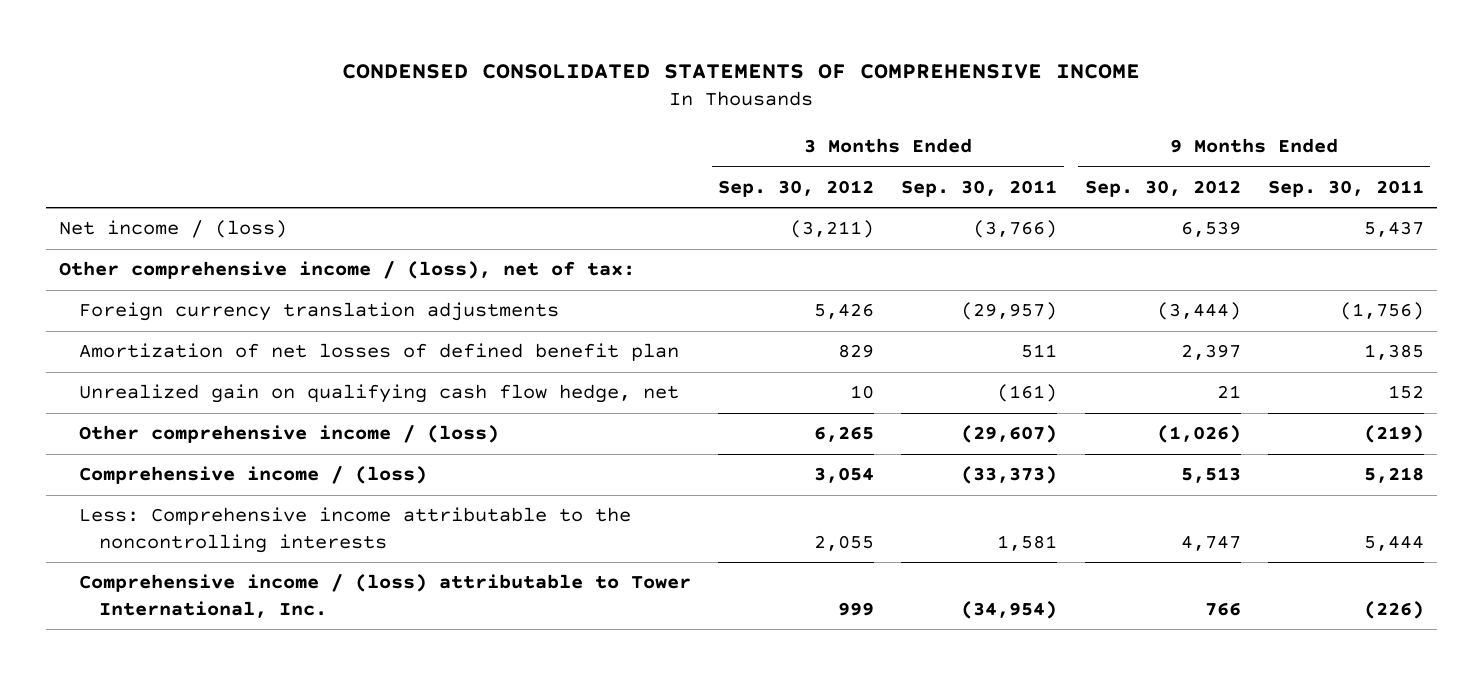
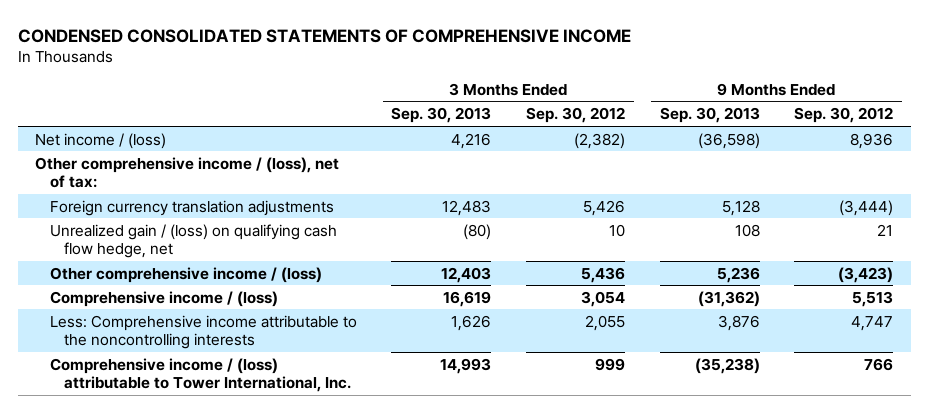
[901,179,1058,197] Sep. 30, 2011 -> none
[1267,179,1424,197] Sep. 30, 2011 -> none
none -> [391,107,492,124] Sep. 30, 2013
none -> [659,107,760,124] Sep. 30, 2013
[790,220,875,239] (3,211) -> [573,132,625,149] (2,382)
[1180,221,1241,238] 6,539 -> [850,132,894,149] 8,936
[79,343,680,362] Amortization of net losses of defined benefit plan -> none
[79,384,680,404] Unrealized gain on qualifying cash flow hedge, net -> [49,223,337,259] Unrealized gain / (loss) on qualifying cash flow hedge, net
[814,426,875,443] 6,265 -> [580,266,625,283] 5,436
[1156,425,1241,444] (1,026) -> [838,266,894,283] (3,423)

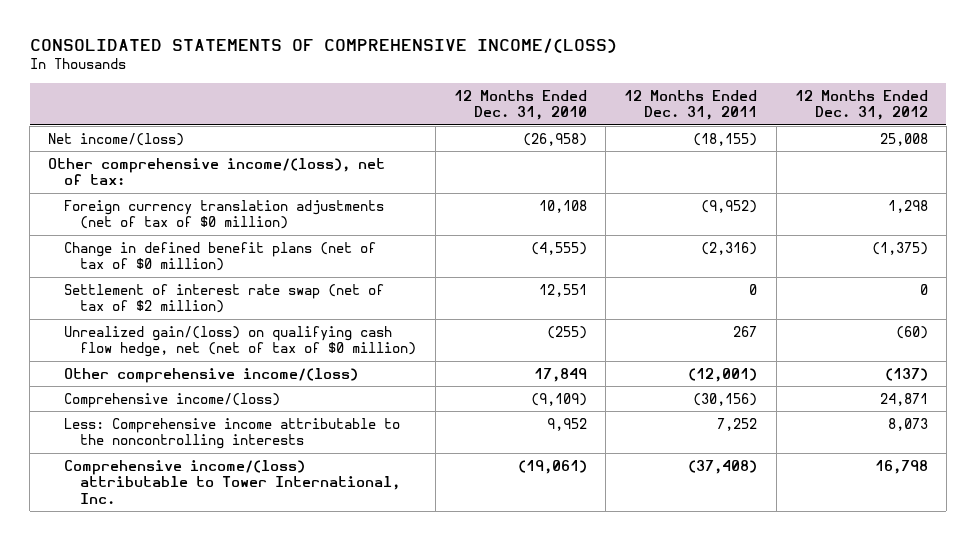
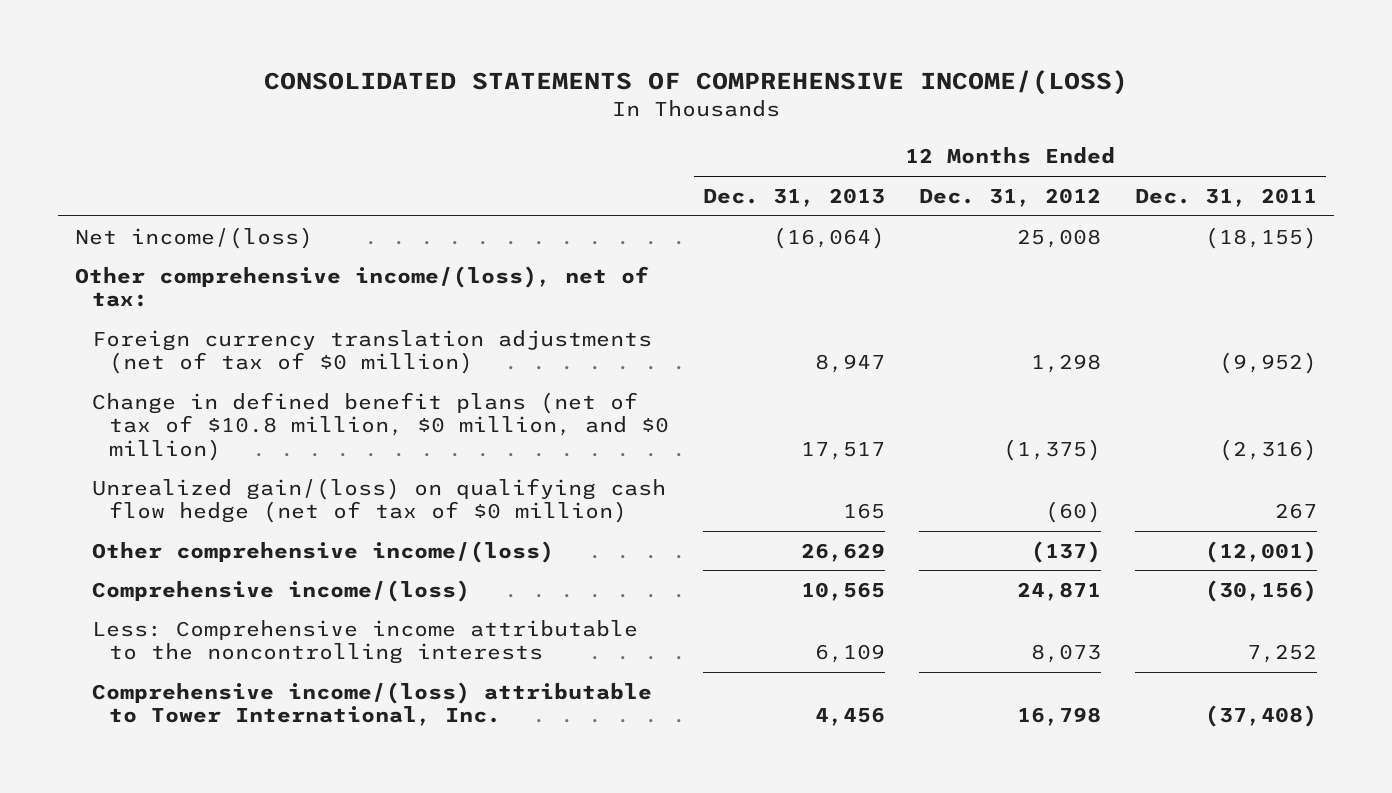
[453,89,587,121] 12 Months Ended Dec. 31, 2010 -> none
none -> [702,187,885,207] Dec. 31, 2013
[64,283,385,314] Settlement of interest rate swap (net of tax of $2 million) -> none
[64,241,377,272] Change in defined benefit plans (net of tax of $0 million) -> [91,391,669,461] Change in defined benefit plans (net of tax of $10.8 million, $0 million, and $0 million)
[64,325,417,358] Unrealized gain/(loss) on qualifying cash flow hedge, net (net of tax of $0 million) -> [91,477,666,524] Unrealized gain/(loss) on qualifying cash flow hedge (net of tax of $0 million)

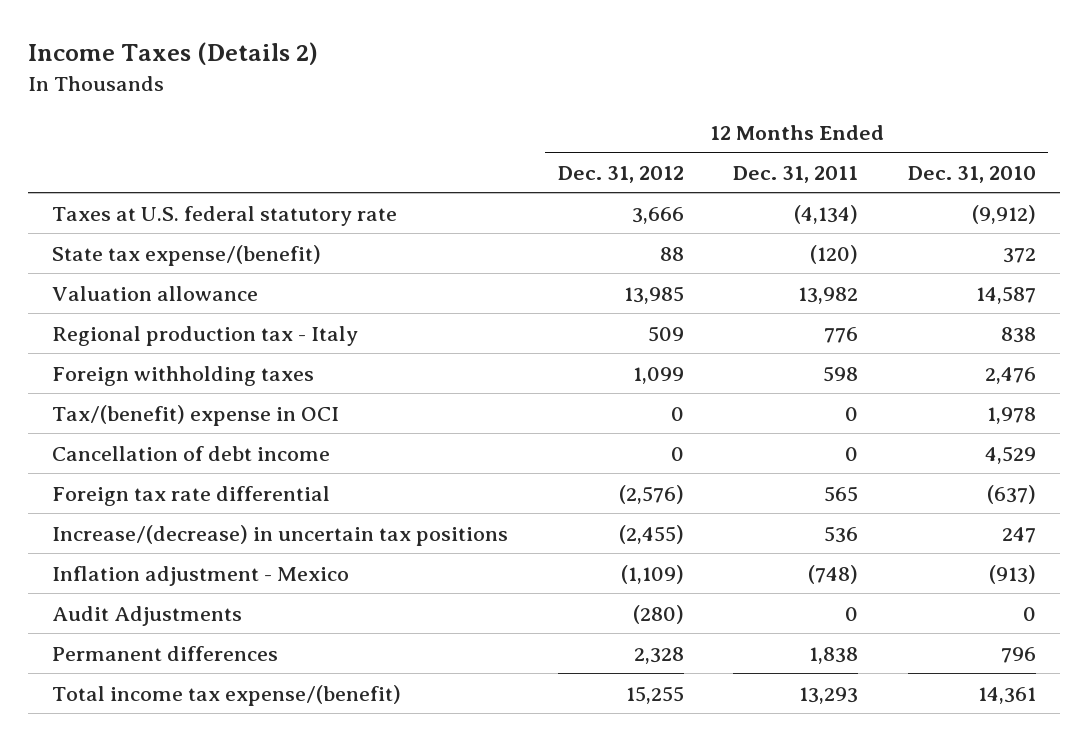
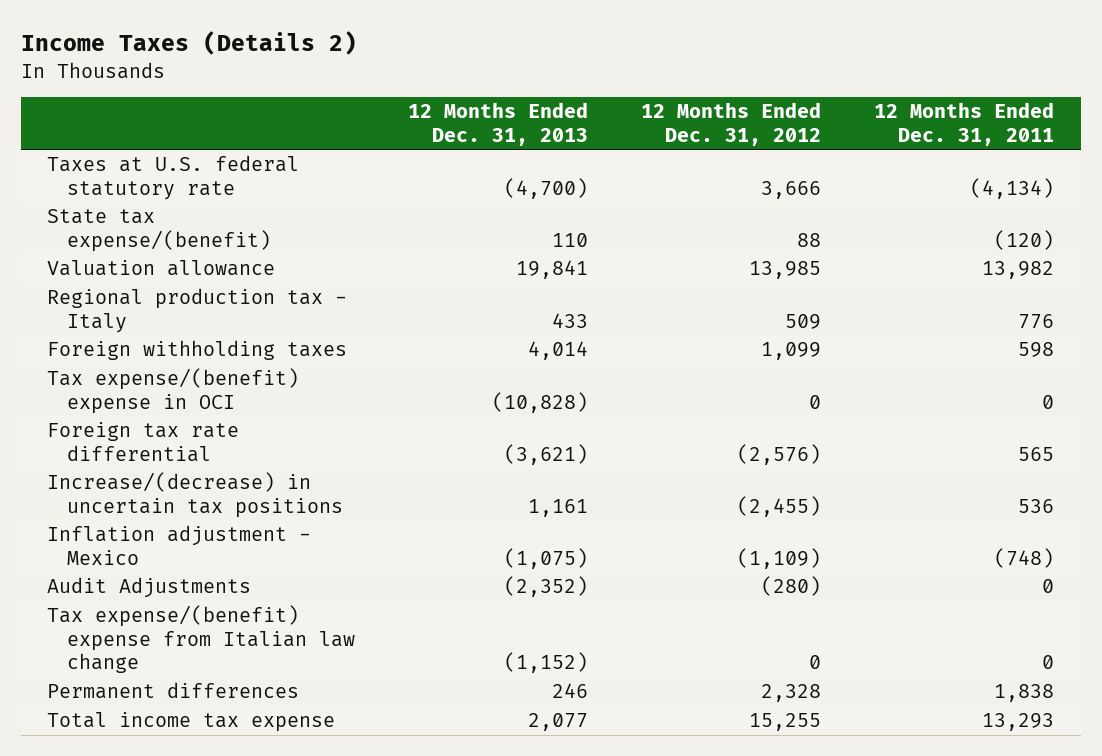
[907,165,1036,183] Dec. 31, 2010 -> none
none -> [408,102,589,146] 12 Months Ended Dec. 31, 2013
[52,445,331,461] Cancellation of debt income -> none
[52,404,340,426] Tax/(benefit) expense in OCI -> [47,368,300,414] Tax expense/(benefit) expense in OCI
none -> [47,605,356,674] Tax expense/(benefit) expense from Italian law change
[52,684,402,706] Total income tax expense/(benefit) -> [47,712,336,733] Total income tax expense

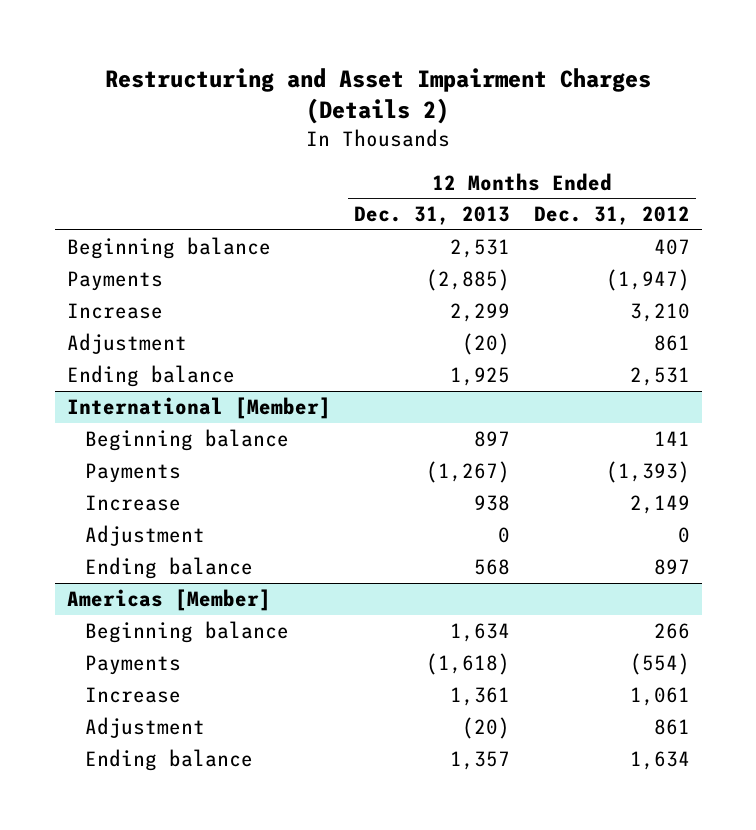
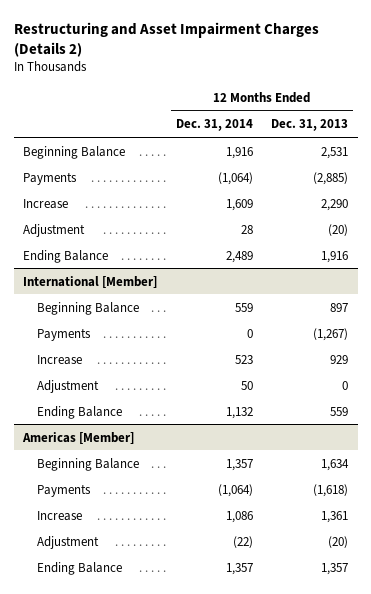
[533,206,690,226] Dec. 31, 2012 -> none
none -> [175,119,253,132] Dec. 31, 2014
[66,236,271,259] Beginning balance -> [22,145,125,159] Beginning Balance
[450,302,511,322] 2,299 -> [321,198,349,211] 2,290
[66,364,235,387] Ending balance -> [22,249,108,263] Ending Balance
[450,366,511,386] 1,925 -> [321,250,349,263] 1,916
[84,428,289,451] Beginning balance -> [36,301,139,315] Beginning Balance
[474,494,511,511] 938 -> [330,354,349,364] 929
[84,556,253,579] Ending balance -> [36,405,122,419] Ending Balance
[474,558,511,575] 568 -> [330,406,349,416] 559
[84,620,289,643] Beginning balance -> [36,457,139,471] Beginning Balance
[84,748,253,771] Ending balance -> [36,561,122,575] Ending Balance

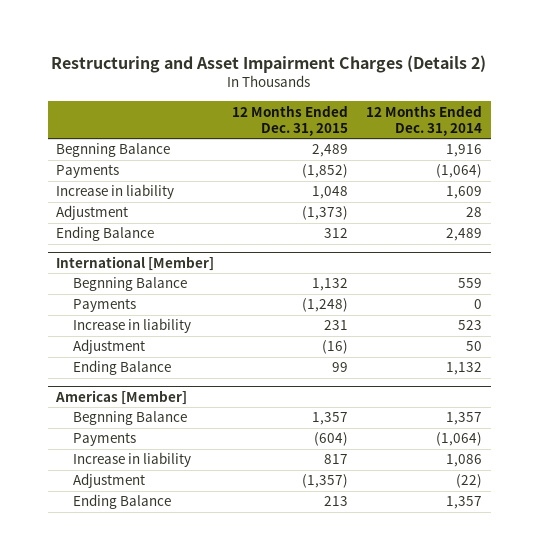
[271,119,349,132] Dec. 31, 2013 -> none
none -> [232,104,349,136] 12 Months Ended Dec. 31, 2015
[22,145,125,159] Beginning Balance -> [56,143,171,158] Begnning Balance
[22,198,68,209] Increase -> [56,184,175,200] Increase in liability
[36,301,139,315] Beginning Balance -> [72,277,187,292] Begnning Balance
[36,354,82,365] Increase -> [72,318,191,334] Increase in liability
[36,457,139,471] Beginning Balance -> [72,411,187,426] Begnning Balance
[36,510,82,521] Increase -> [72,452,191,468] Increase in liability

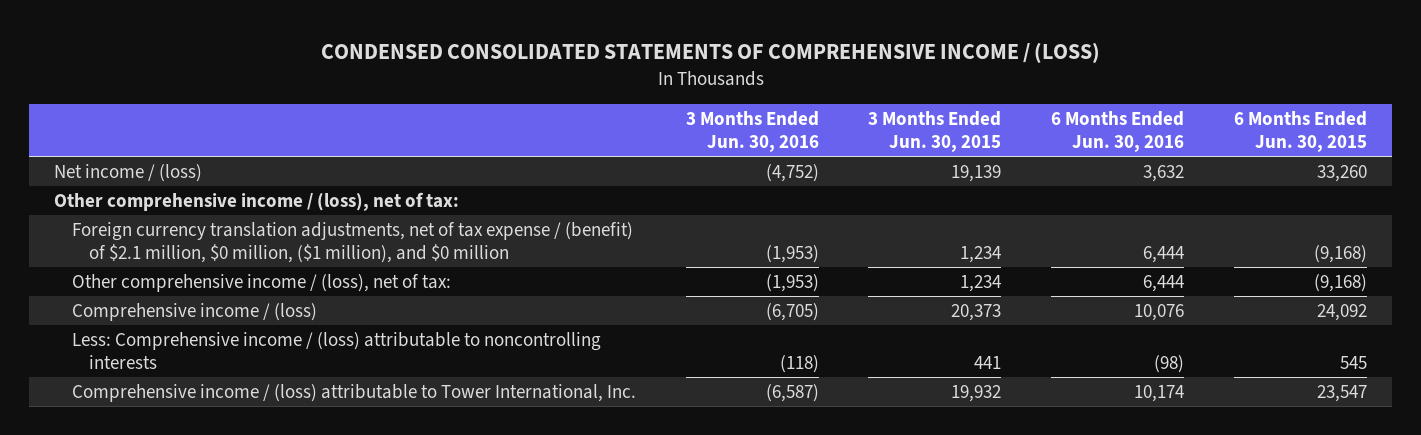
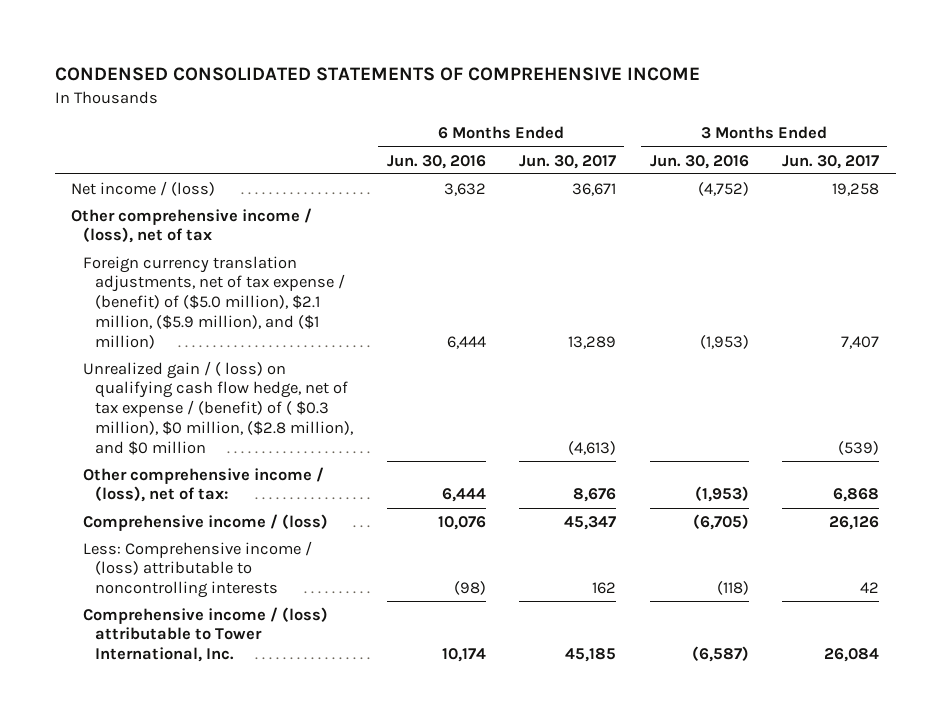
[320,42,1100,64] CONDENSED CONSOLIDATED STATEMENTS OF COMPREHENSIVE INCOME / (LOSS) -> [54,67,700,82] CONDENSED CONSOLIDATED STATEMENTS OF COMPREHENSIVE INCOME
[868,110,1002,153] 3 Months Ended Jun. 30, 2015 -> none
[1234,110,1368,153] 6 Months Ended Jun. 30, 2015 -> none
none -> [519,154,617,169] Jun. 30, 2017
none -> [782,154,880,169] Jun. 30, 2017
[54,191,460,211] Other comprehensive income / (loss), net of tax: -> [71,207,313,244] Other comprehensive income / (loss), net of tax
[71,221,633,264] Foreign currency translation adjustments, net of tax expense / (benefit) of $2.1 million, $0 million, ($1 million), and $0 million -> [83,255,346,349] Foreign currency translation adjustments, net of tax expense / (benefit) of ($5.0 million), $2.1 million, ($5.9 million), and ($1 million)
none -> [83,360,354,455] Unrealized gain / ( loss) on qualifying cash flow hedge, net of tax expense / (benefit) of ( $0.3 million), $0 million, ($2.8 million), and $0 million

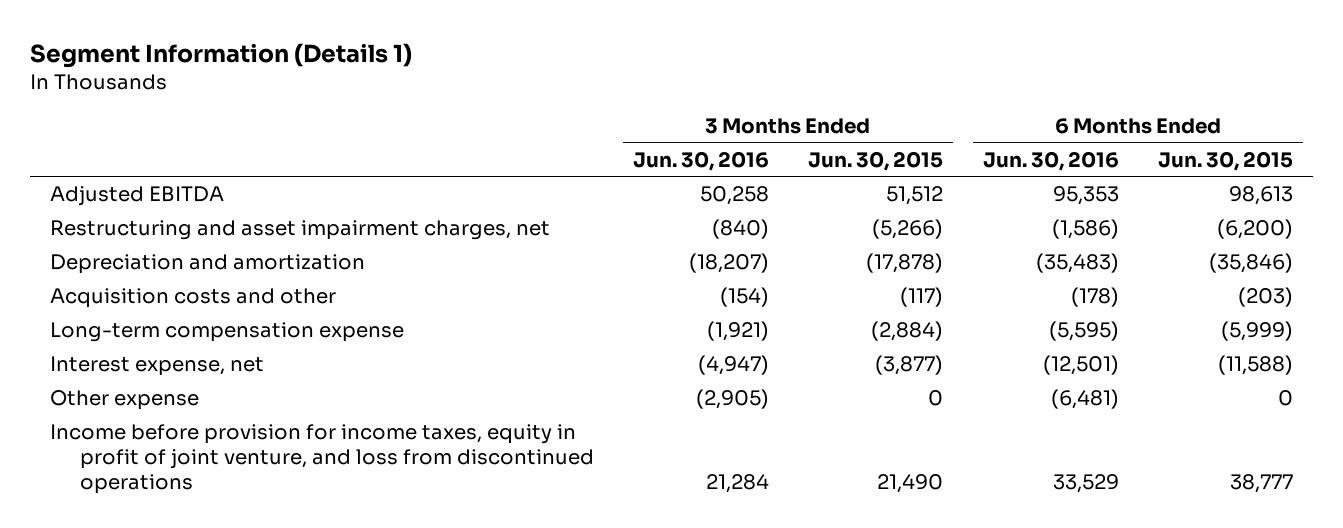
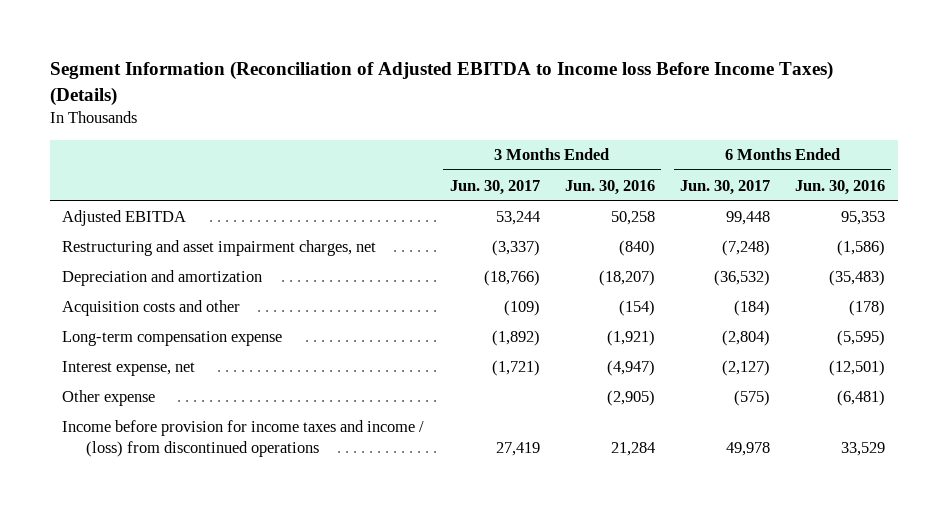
[30,42,413,68] Segment Information (Details 1) -> [49,61,833,106] Segment Information (Reconciliation of Adjusted EBITDA to Income loss Before Income Taxes) (Details)
[808,150,944,171] Jun. 30, 2015 -> none
[1157,150,1293,171] Jun. 30, 2015 -> none
none -> [449,179,540,195] Jun. 30, 2017
none -> [679,179,770,195] Jun. 30, 2017
[49,424,594,494] Income before provision for income taxes, equity in profit of joint venture, and loss from discontinued operations -> [62,419,425,457] Income before provision for income taxes and income / (loss) from discontinued operations

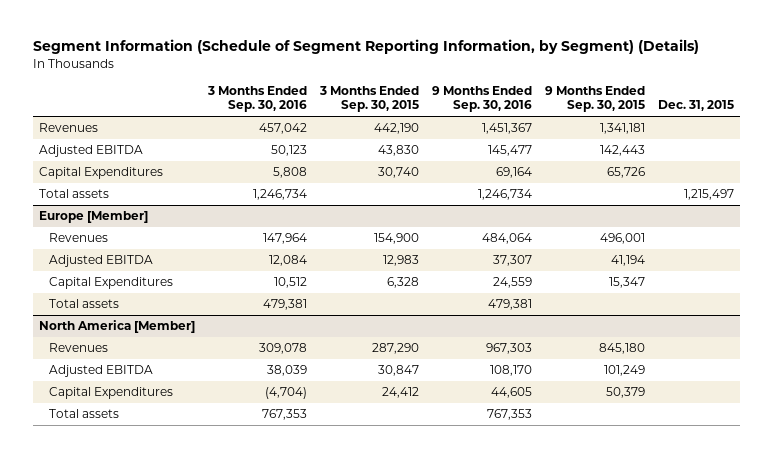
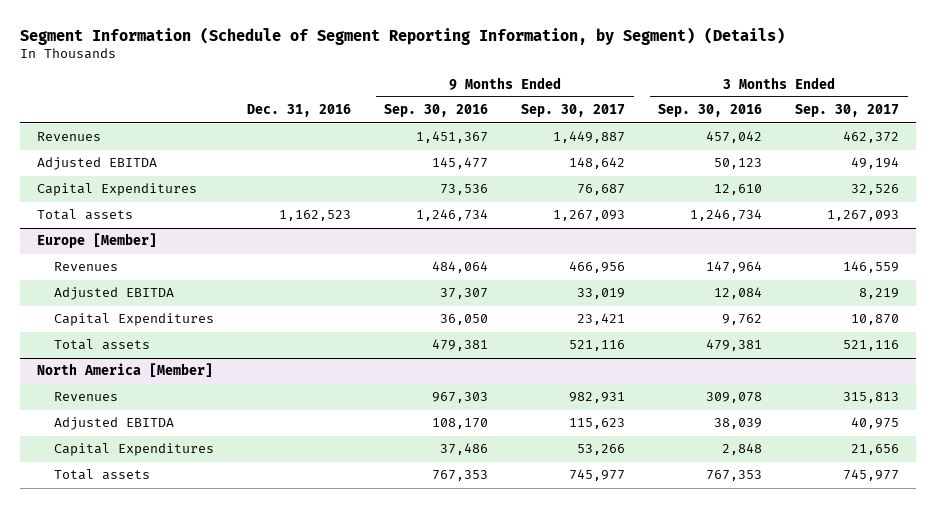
[318,85,419,113] 3 Months Ended Sep. 30, 2015 -> none
[544,85,645,113] 9 Months Ended Sep. 30, 2015 -> none
[657,100,734,112] Dec. 31, 2015 -> none
none -> [247,104,352,118] Dec. 31, 2016
none -> [521,104,626,118] Sep. 30, 2017
none -> [795,104,900,118] Sep. 30, 2017
[273,167,308,179] 5,808 -> [714,184,763,196] 12,610
[495,167,532,179] 69,164 -> [440,184,489,196] 73,536
[274,277,308,289] 10,512 -> [722,314,763,326] 9,762
[492,277,532,289] 24,559 -> [440,314,489,326] 36,050
[265,387,308,400] (4,704) -> [722,443,763,456] 2,848
[490,387,532,399] 44,605 -> [440,443,489,456] 37,486

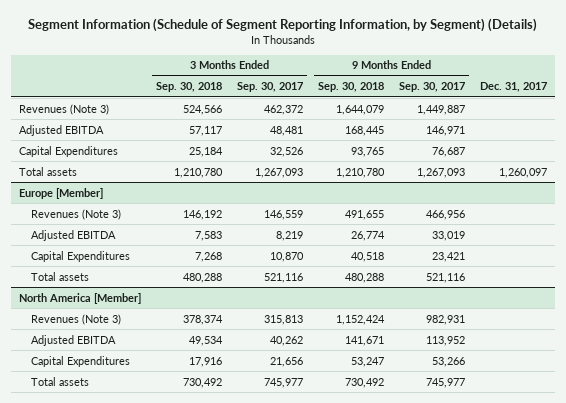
[247,104,352,118] Dec. 31, 2016 -> none
[384,104,489,118] Sep. 30, 2016 -> none
[658,104,763,118] Sep. 30, 2016 -> none
none -> [156,82,223,93] Sep. 30, 2018
none -> [318,82,385,93] Sep. 30, 2018
none -> [480,82,548,93] Dec. 31, 2017
[36,132,101,142] Revenues -> [18,103,109,115] Revenues (Note 3)
[569,157,626,170] 148,642 -> [426,125,466,136] 146,971
[851,157,900,170] 49,194 -> [270,125,304,136] 48,481
[54,262,119,272] Revenues -> [30,208,121,220] Revenues (Note 3)
[54,392,119,402] Revenues -> [30,313,121,325] Revenues (Note 3)
[569,418,626,430] 115,623 -> [426,335,466,346] 113,952
[851,417,900,430] 40,975 -> [270,335,304,346] 40,262

